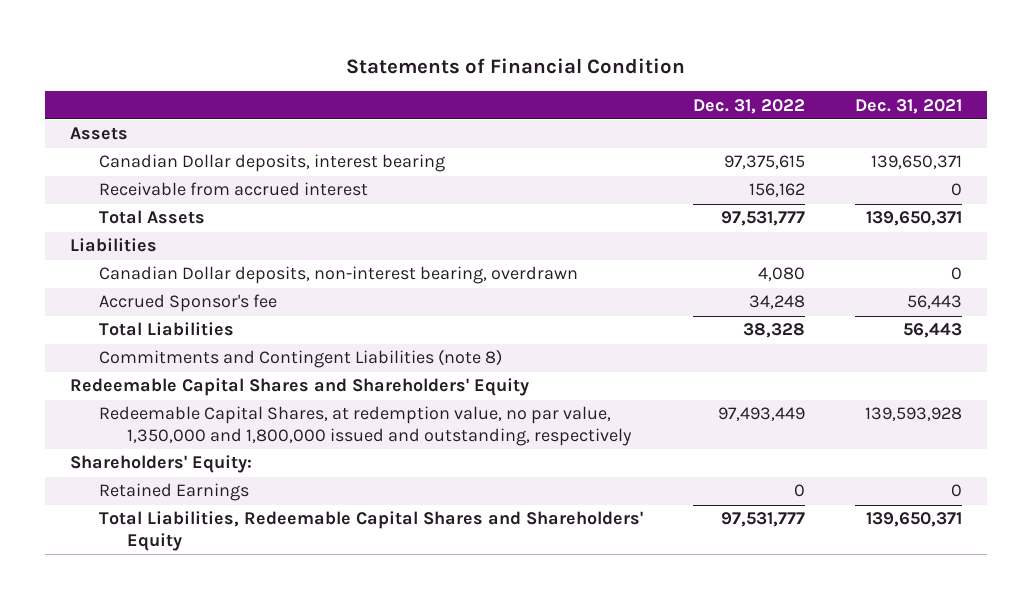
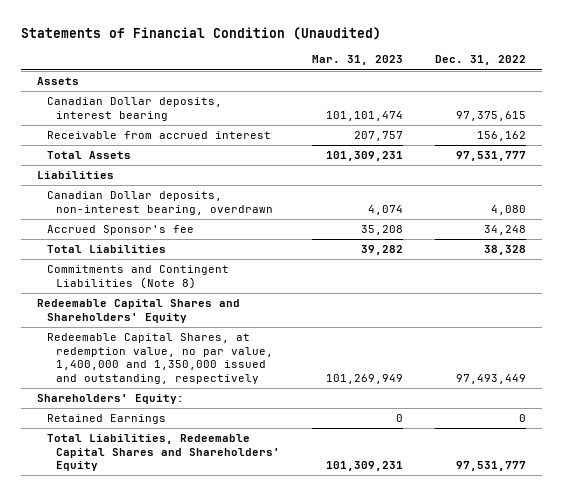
[346,58,686,75] Statements of Financial Condition -> [21,27,382,41] Statements of Financial Condition (Unaudited)
[855,98,963,114] Dec. 31, 2021 -> none
none -> [312,55,404,66] Mar. 31, 2023
[98,349,502,369] Commitments and Contingent Liabilities (note 8) -> [46,265,229,289] Commitments and Contingent Liabilities (Note 8)
[98,406,633,447] Redeemable Capital Shares, at redemption value, no par value, 1,350,000 and 1,800,000 issued and outstanding, respectively -> [46,333,274,385] Redeemable Capital Shares, at redemption value, no par value, 1,400,000 and 1,350,000 issued and outstanding, respectively

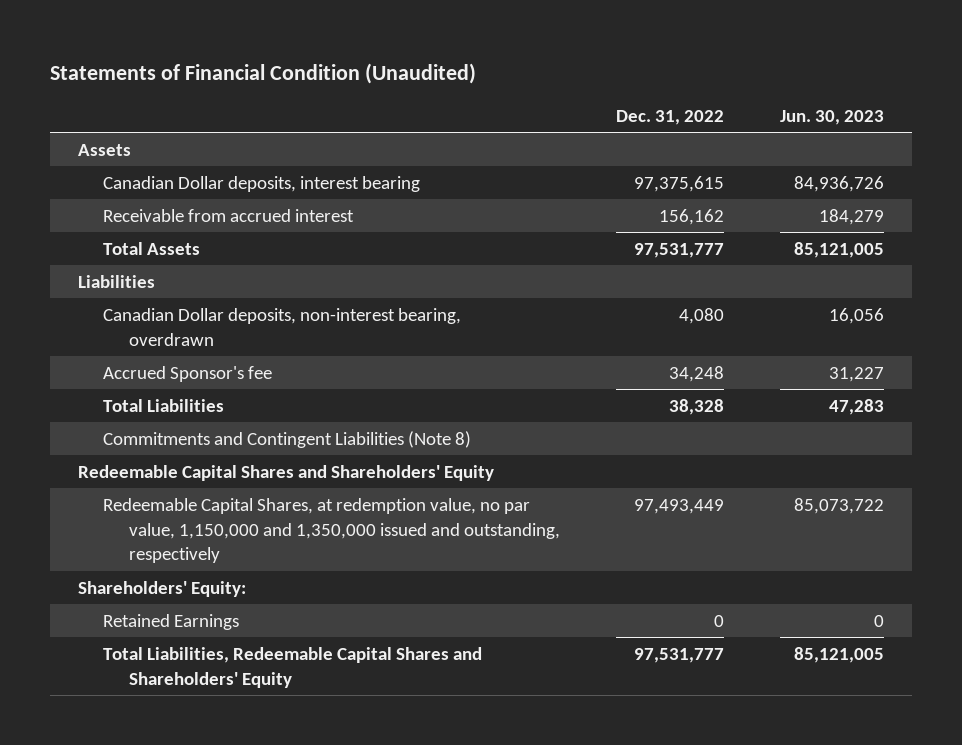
[312,55,404,66] Mar. 31, 2023 -> none
none -> [779,109,884,125] Jun. 30, 2023
[46,333,274,385] Redeemable Capital Shares, at redemption value, no par value, 1,400,000 and 1,350,000 issued and outstanding, respectively -> [103,497,560,564] Redeemable Capital Shares, at redemption value, no par value, 1,150,000 and 1,350,000 issued and outstanding, respectively

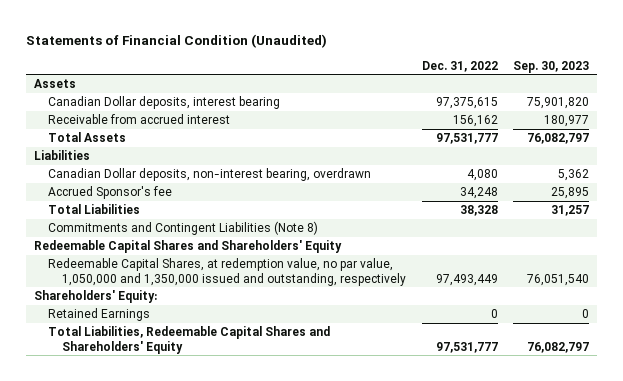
[779,109,884,125] Jun. 30, 2023 -> none
none -> [512,60,589,73] Sep. 30, 2023
[103,497,560,564] Redeemable Capital Shares, at redemption value, no par value, 1,150,000 and 1,350,000 issued and outstanding, respectively -> [48,258,407,286] Redeemable Capital Shares, at redemption value, no par value, 1,050,000 and 1,350,000 issued and outstanding, respectively

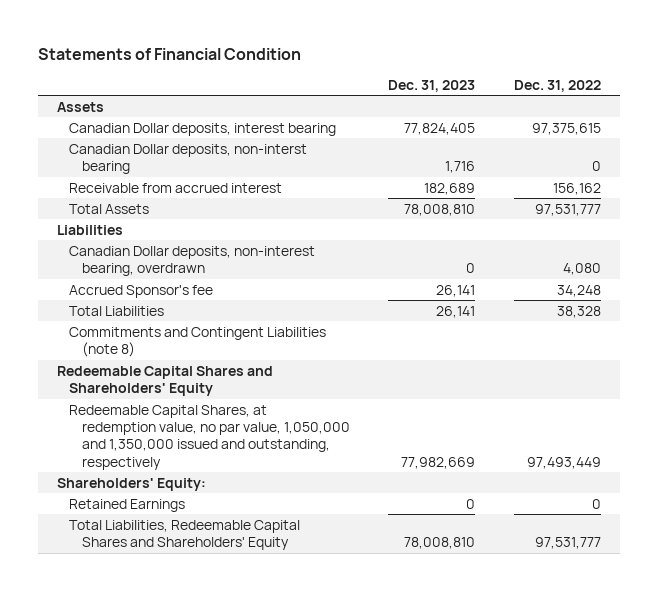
[26,33,328,48] Statements of Financial Condition (Unaudited) -> [37,47,301,60] Statements of Financial Condition
[512,60,589,73] Sep. 30, 2023 -> none
none -> [388,79,476,92] Dec. 31, 2023
none -> [69,143,308,175] Canadian Dollar deposits, non-interst bearing
[48,221,319,236] Commitments and Contingent Liabilities (Note 8) -> [69,326,327,358] Commitments and Contingent Liabilities (note 8)

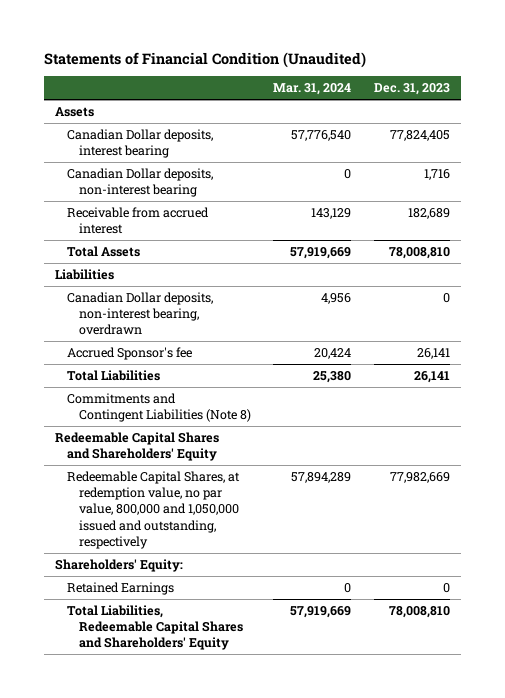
[37,47,301,60] Statements of Financial Condition -> [43,51,366,68] Statements of Financial Condition (Unaudited)
[513,79,601,92] Dec. 31, 2022 -> none
none -> [273,83,352,96] Mar. 31, 2024
[69,143,308,175] Canadian Dollar deposits, non-interst bearing -> [66,168,213,198] Canadian Dollar deposits, non-interest bearing
[69,326,327,358] Commitments and Contingent Liabilities (note 8) -> [66,393,251,423] Commitments and Contingent Liabilities (Note 8)
[69,404,350,470] Redeemable Capital Shares, at redemption value, no par value, 1,050,000 and 1,350,000 issued and outstanding, respectively -> [66,471,240,549] Redeemable Capital Shares, at redemption value, no par value, 800,000 and 1,050,000 issued and outstanding, respectively

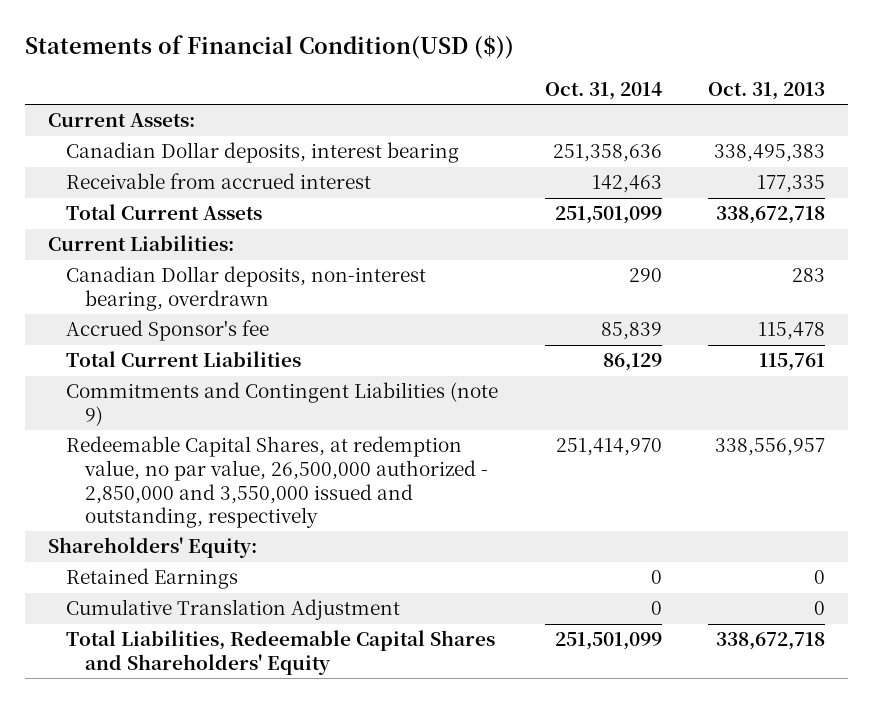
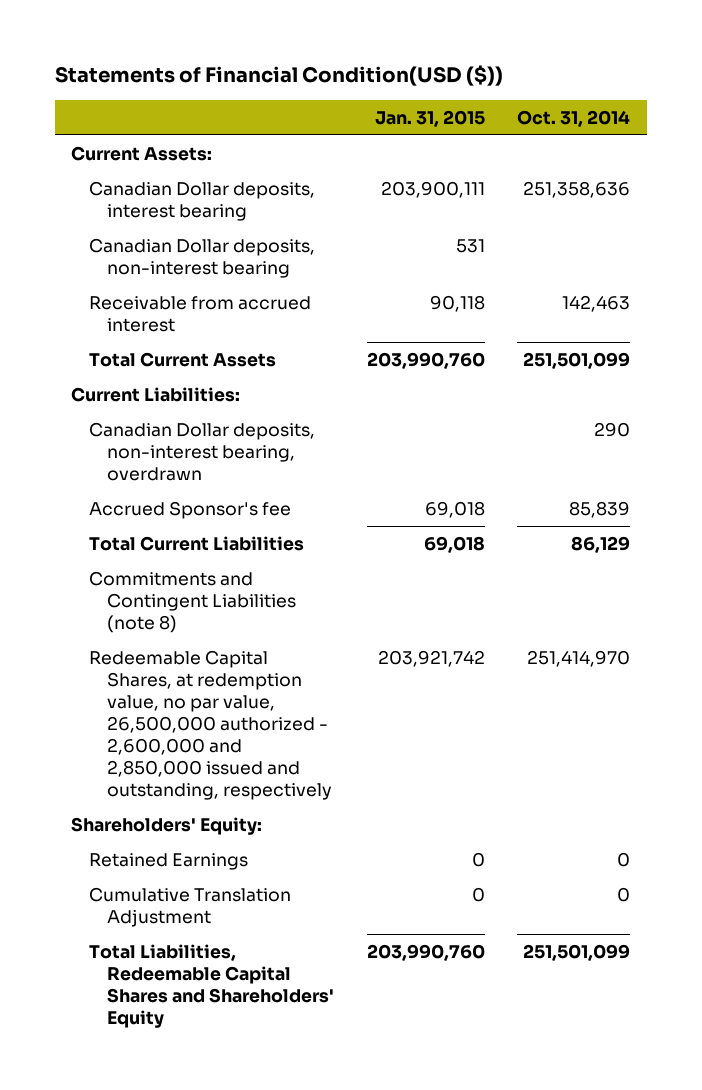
[707,81,825,100] Oct. 31, 2013 -> none
none -> [374,109,485,127] Jan. 31, 2015
none -> [88,238,315,279] Canadian Dollar deposits, non-interest bearing
[66,382,499,426] Commitments and Contingent Liabilities (note 9) -> [88,571,296,634] Commitments and Contingent Liabilities (note 8)
[66,436,489,529] Redeemable Capital Shares, at redemption value, no par value, 26,500,000 authorized - 2,850,000 and 3,550,000 issued and outstanding, respectively -> [88,650,332,801] Redeemable Capital Shares, at redemption value, no par value, 26,500,000 authorized - 2,600,000 and 2,850,000 issued and outstanding, respectively

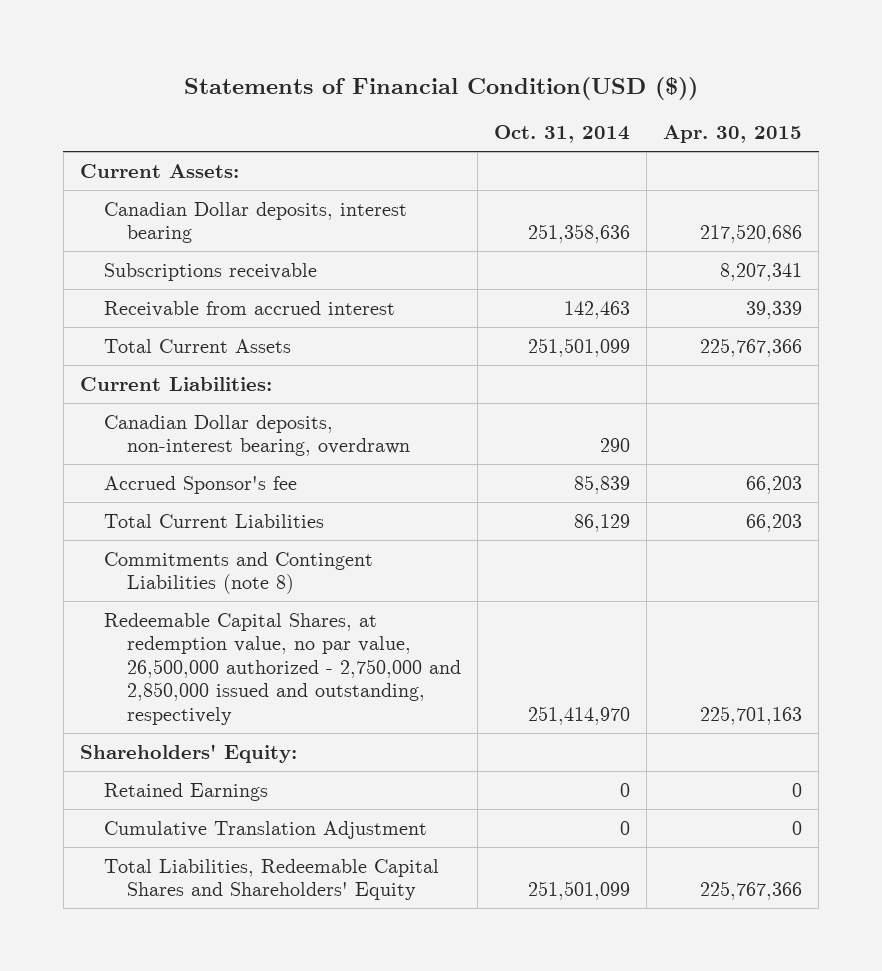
[374,109,485,127] Jan. 31, 2015 -> none
none -> [663,125,803,144] Apr. 30, 2015
[88,238,315,279] Canadian Dollar deposits, non-interest bearing -> none
none -> [103,262,317,281] Subscriptions receivable
[88,650,332,801] Redeemable Capital Shares, at redemption value, no par value, 26,500,000 authorized - 2,600,000 and 2,850,000 issued and outstanding, respectively -> [103,612,462,725] Redeemable Capital Shares, at redemption value, no par value, 26,500,000 authorized - 2,750,000 and 2,850,000 issued and outstanding, respectively

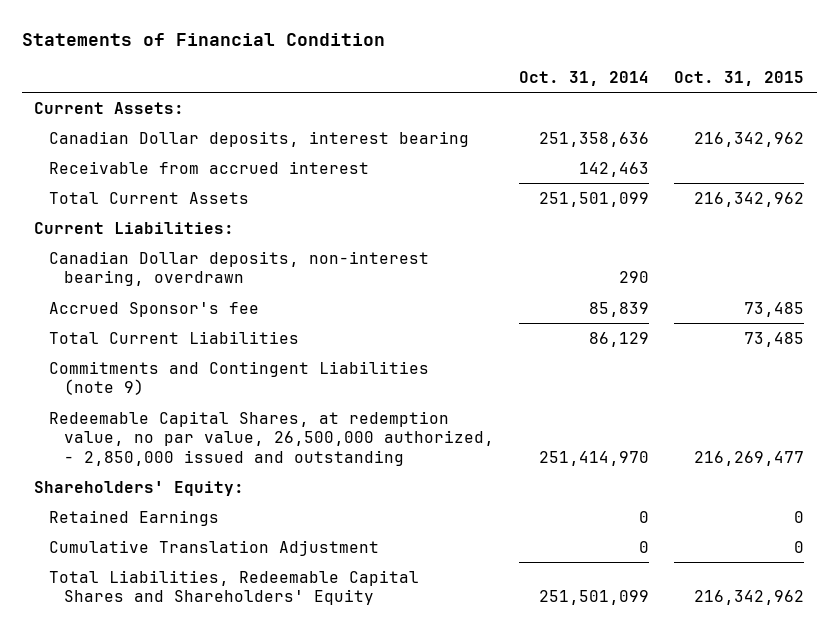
[183,76,698,100] Statements of Financial Condition(USD ($)) -> [21,33,385,47] Statements of Financial Condition
[663,125,803,144] Apr. 30, 2015 -> none
none -> [674,70,805,86] Oct. 31, 2015
[103,262,317,281] Subscriptions receivable -> none
[103,551,373,595] Commitments and Contingent Liabilities (note 8) -> [49,360,430,396] Commitments and Contingent Liabilities (note 9)
[103,612,462,725] Redeemable Capital Shares, at redemption value, no par value, 26,500,000 authorized - 2,750,000 and 2,850,000 issued and outstanding, respectively -> [49,410,495,466] Redeemable Capital Shares, at redemption value, no par value, 26,500,000 authorized, - 2,850,000 issued and outstanding

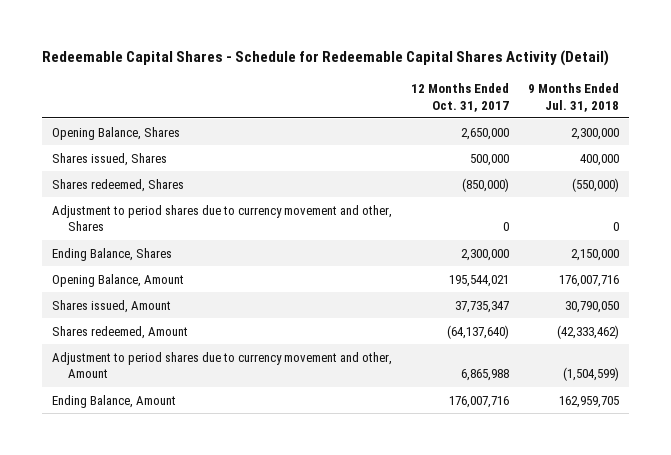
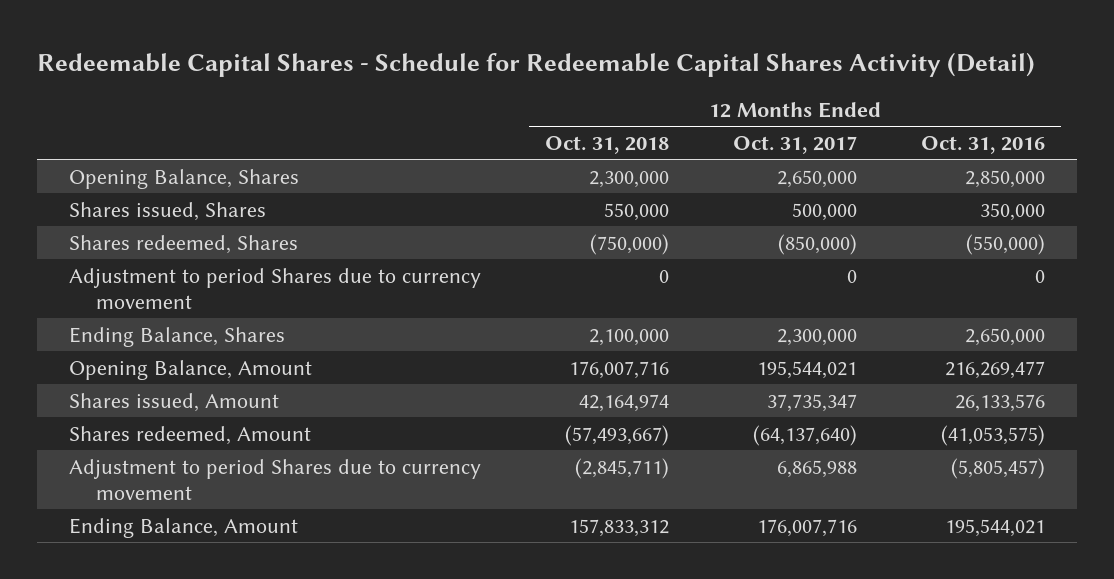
[528,82,620,112] 9 Months Ended Jul. 31, 2018 -> none
none -> [544,136,669,155] Oct. 31, 2018
none -> [920,136,1045,155] Oct. 31, 2016
[51,204,392,232] Adjustment to period shares due to currency movement and other, Shares -> [68,267,481,309] Adjustment to period Shares due to currency movement
[51,351,392,379] Adjustment to period shares due to currency movement and other, Amount -> [68,458,481,500] Adjustment to period Shares due to currency movement

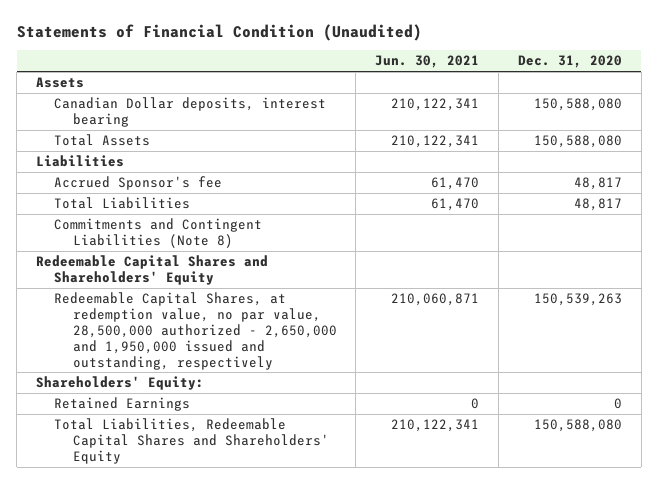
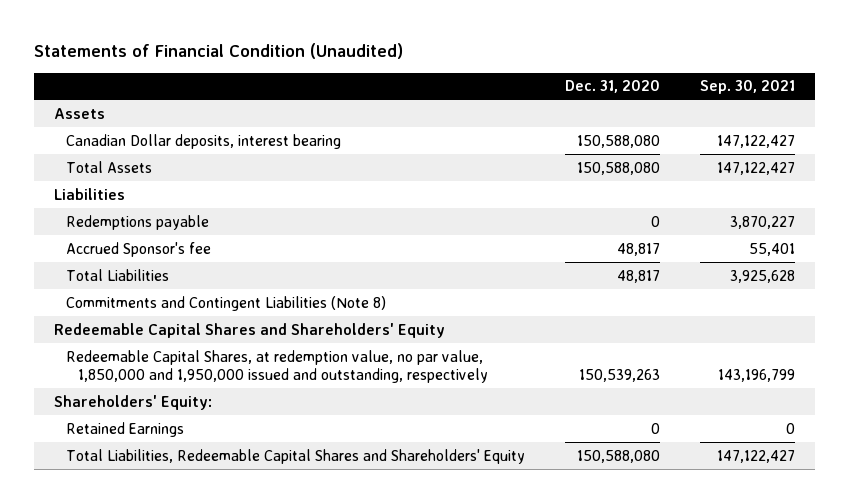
[375,55,480,69] Jun. 30, 2021 -> none
none -> [699,80,795,95] Sep. 30, 2021
none -> [65,214,209,230] Redemptions payable
[54,292,337,370] Redeemable Capital Shares, at redemption value, no par value, 28,500,000 authorized - 2,650,000 and 1,950,000 issued and outstanding, respectively -> [65,349,488,383] Redeemable Capital Shares, at redemption value, no par value, 1,850,000 and 1,950,000 issued and outstanding, respectively

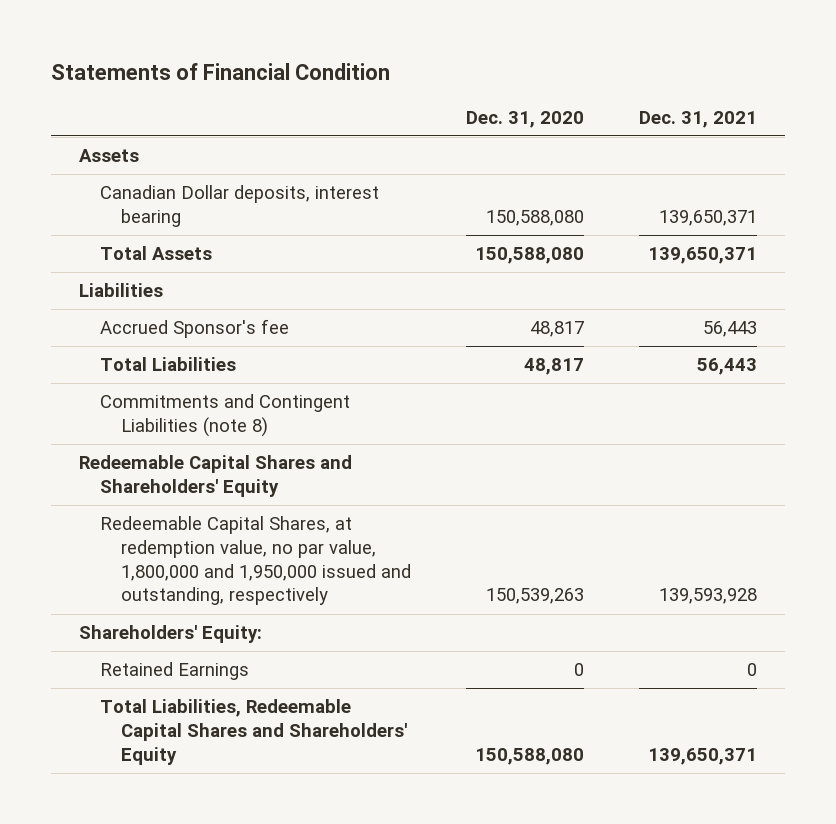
[33,43,403,60] Statements of Financial Condition (Unaudited) -> [51,63,391,81] Statements of Financial Condition
[699,80,795,95] Sep. 30, 2021 -> none
none -> [639,110,758,128] Dec. 31, 2021
[65,214,209,230] Redemptions payable -> none
[65,295,386,311] Commitments and Contingent Liabilities (Note 8) -> [99,394,350,437] Commitments and Contingent Liabilities (note 8)
[65,349,488,383] Redeemable Capital Shares, at redemption value, no par value, 1,850,000 and 1,950,000 issued and outstanding, respectively -> [99,516,412,606] Redeemable Capital Shares, at redemption value, no par value, 1,800,000 and 1,950,000 issued and outstanding, respectively

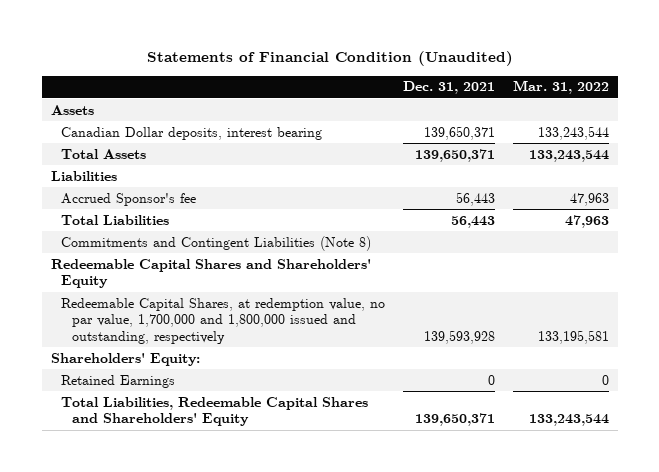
[51,63,391,81] Statements of Financial Condition -> [146,51,513,67] Statements of Financial Condition (Unaudited)
[466,110,585,128] Dec. 31, 2020 -> none
none -> [512,80,609,95] Mar. 31, 2022
[99,394,350,437] Commitments and Contingent Liabilities (note 8) -> [61,235,372,251] Commitments and Contingent Liabilities (Note 8)
[99,516,412,606] Redeemable Capital Shares, at redemption value, no par value, 1,800,000 and 1,950,000 issued and outstanding, respectively -> [61,297,386,344] Redeemable Capital Shares, at redemption value, no par value, 1,700,000 and 1,800,000 issued and outstanding, respectively

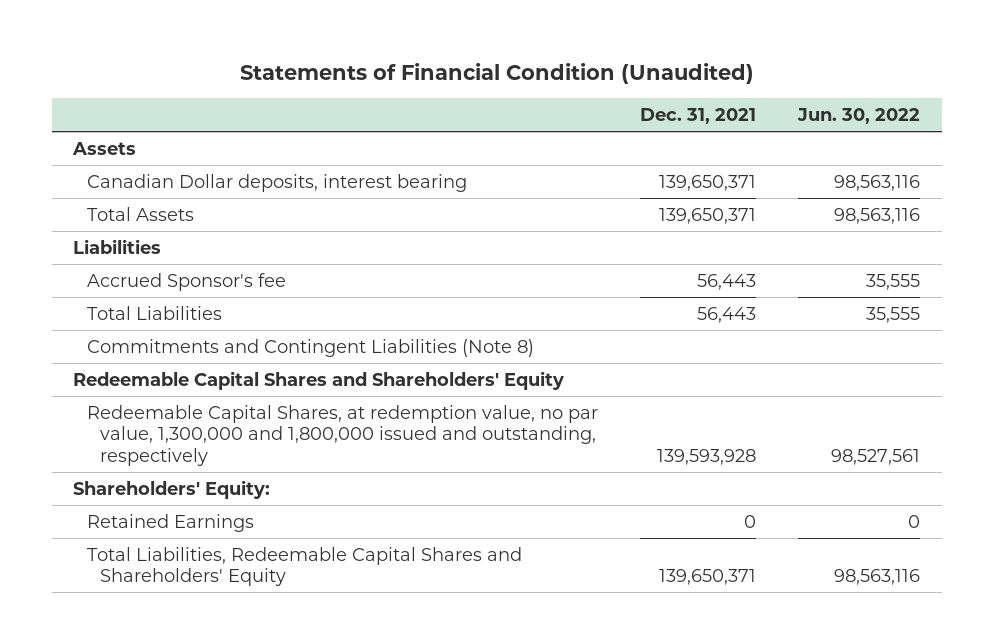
[512,80,609,95] Mar. 31, 2022 -> none
none -> [797,108,921,125] Jun. 30, 2022
[61,297,386,344] Redeemable Capital Shares, at redemption value, no par value, 1,700,000 and 1,800,000 issued and outstanding, respectively -> [86,404,598,466] Redeemable Capital Shares, at redemption value, no par value, 1,300,000 and 1,800,000 issued and outstanding, respectively

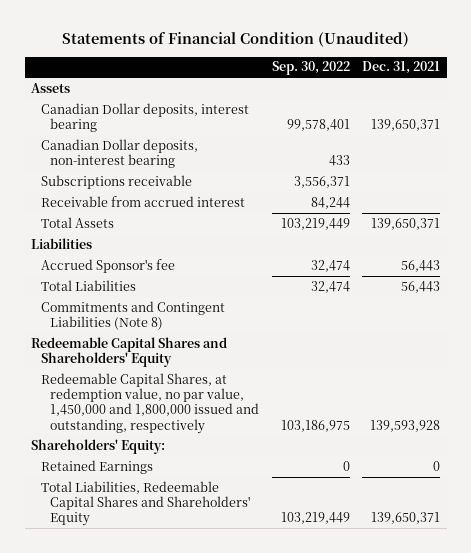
[797,108,921,125] Jun. 30, 2022 -> none
none -> [271,61,350,76] Sep. 30, 2022
none -> [40,138,198,169] Canadian Dollar deposits, non-interest bearing
none -> [40,174,192,189] Subscriptions receivable
none -> [40,195,245,207] Receivable from accrued interest
[86,404,598,466] Redeemable Capital Shares, at redemption value, no par value, 1,300,000 and 1,800,000 issued and outstanding, respectively -> [40,372,260,434] Redeemable Capital Shares, at redemption value, no par value, 1,450,000 and 1,800,000 issued and outstanding, respectively

